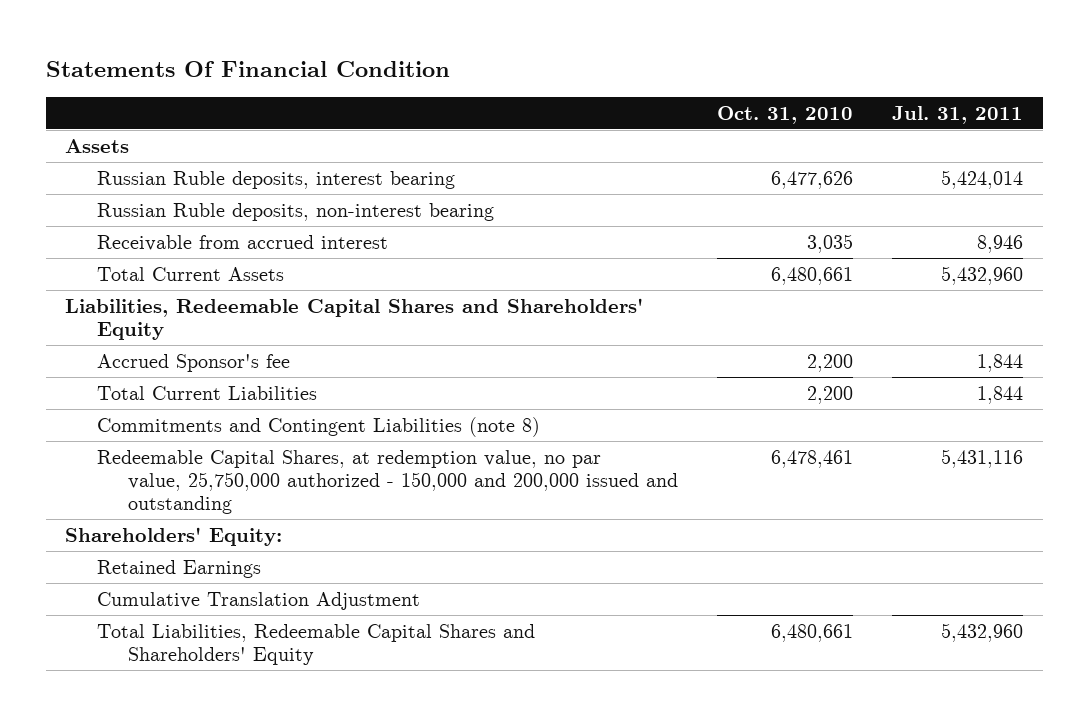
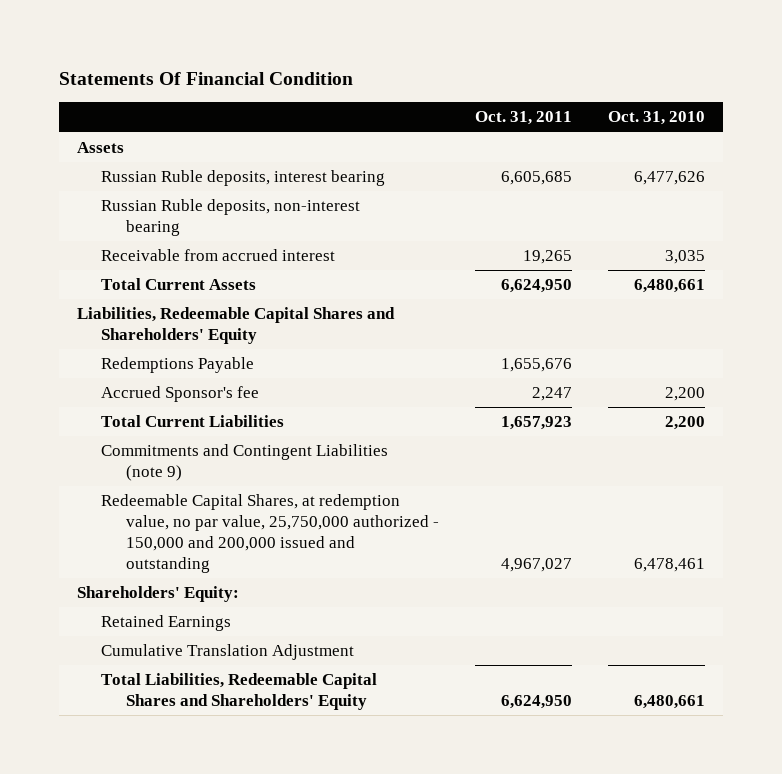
[892,105,1024,124] Jul. 31, 2011 -> none
none -> [475,111,573,126] Oct. 31, 2011
none -> [101,357,255,374] Redemptions Payable
[96,417,540,438] Commitments and Contingent Liabilities (note 8) -> [101,444,389,482] Commitments and Contingent Liabilities (note 9)

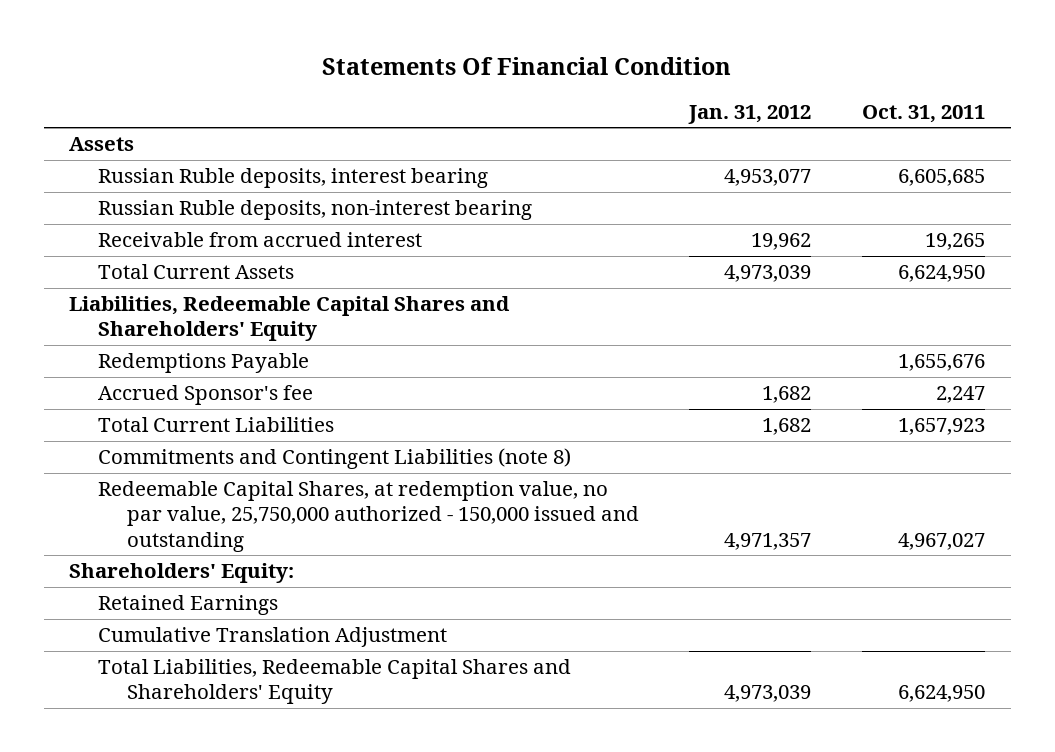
[608,111,706,126] Oct. 31, 2010 -> none
none -> [688,104,812,124] Jan. 31, 2012
[101,444,389,482] Commitments and Contingent Liabilities (note 9) -> [97,448,571,470] Commitments and Contingent Liabilities (note 8)
[101,494,440,573] Redeemable Capital Shares, at redemption value, no par value, 25,750,000 authorized - 150,000 and 200,000 issued and outstanding -> [97,481,639,552] Redeemable Capital Shares, at redemption value, no par value, 25,750,000 authorized - 150,000 issued and outstanding

